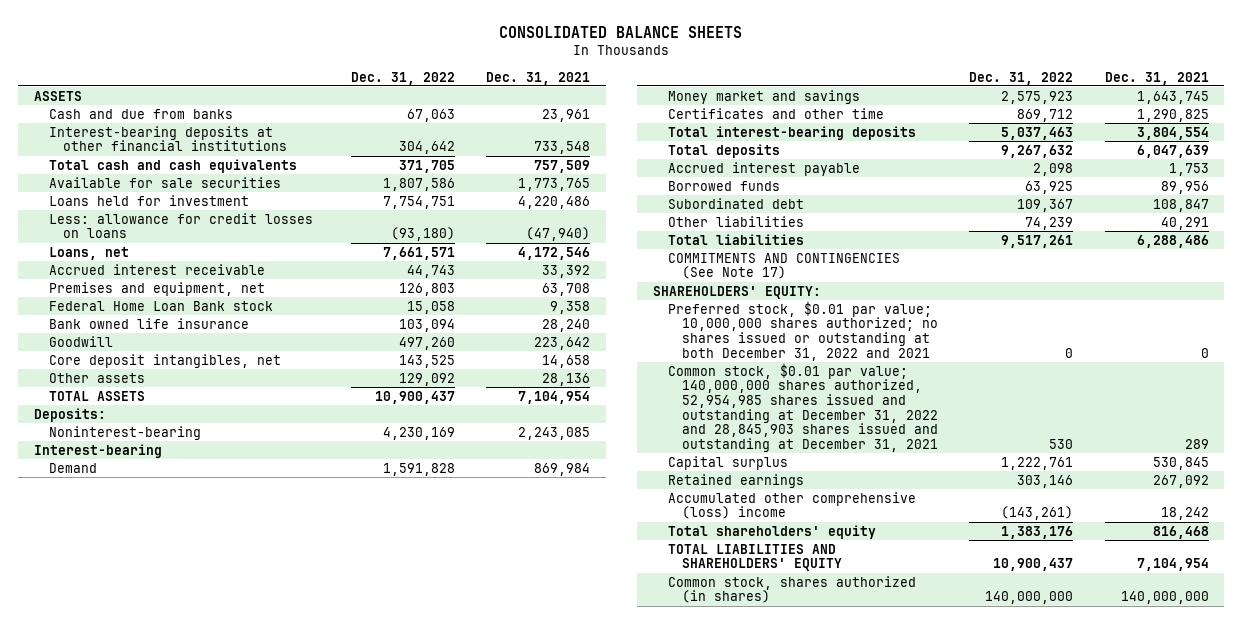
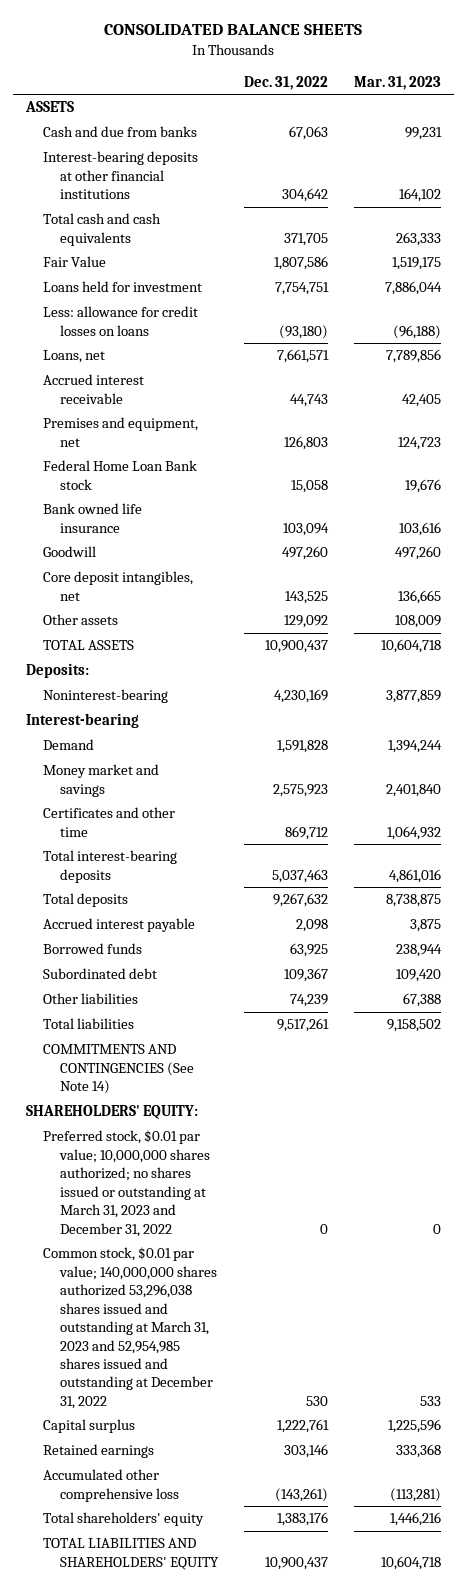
[485,71,590,85] Dec. 31, 2021 -> none
none -> [353,75,441,90] Mar. 31, 2023
[48,176,281,188] Available for sale securities -> [42,256,106,268] Fair Value
[667,252,900,280] COMMITMENTS AND CONTINGENCIES (See Note 17) -> [42,1044,194,1095] COMMITMENTS AND CONTINGENCIES (See Note 14)
[667,300,938,361] Preferred stock, $0.01 par value; 10,000,000 shares authorized; no shares issued or outstanding at both December 31, 2022 and 2021 -> [42,1130,210,1237] Preferred stock, $0.01 par value; 10,000,000 shares authorized; no shares issued or outstanding at March 31, 2023 and December 31, 2022
[667,362,938,452] Common stock, $0.01 par value; 140,000,000 shares authorized, 52,954,985 shares issued and outstanding at December 31, 2022 and 28,845,903 shares issued and outstanding at December 31, 2021 -> [42,1247,217,1409] Common stock, $0.01 par value; 140,000,000 shares authorized 53,296,038 shares issued and outstanding at March 31, 2023 and 52,954,985 shares issued and outstanding at December 31, 2022
[667,491,916,520] Accumulated other comprehensive (loss) income -> [42,1469,179,1502] Accumulated other comprehensive loss
[667,575,916,604] Common stock, shares authorized (in shares) -> none

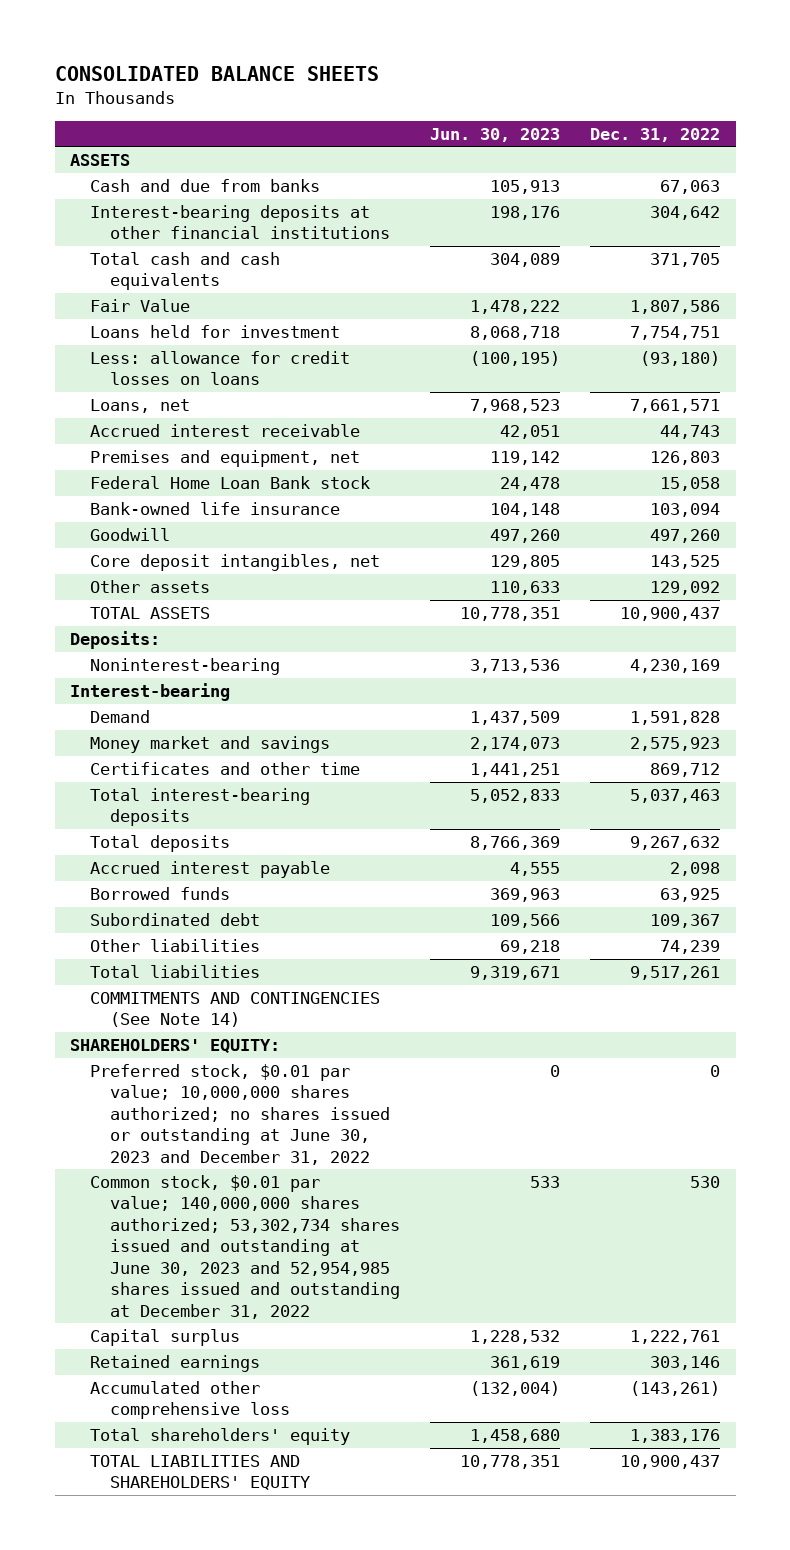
[353,75,441,90] Mar. 31, 2023 -> none
none -> [430,127,561,142] Jun. 30, 2023
[42,503,142,533] Bank owned life insurance -> [90,501,341,515] Bank-owned life insurance
[42,1130,210,1237] Preferred stock, $0.01 par value; 10,000,000 shares authorized; no shares issued or outstanding at March 31, 2023 and December 31, 2022 -> [90,1063,391,1165] Preferred stock, $0.01 par value; 10,000,000 shares authorized; no shares issued or outstanding at June 30, 2023 and December 31, 2022
[42,1247,217,1409] Common stock, $0.01 par value; 140,000,000 shares authorized 53,296,038 shares issued and outstanding at March 31, 2023 and 52,954,985 shares issued and outstanding at December 31, 2022 -> [90,1174,401,1319] Common stock, $0.01 par value; 140,000,000 shares authorized; 53,302,734 shares issued and outstanding at June 30, 2023 and 52,954,985 shares issued and outstanding at December 31, 2022

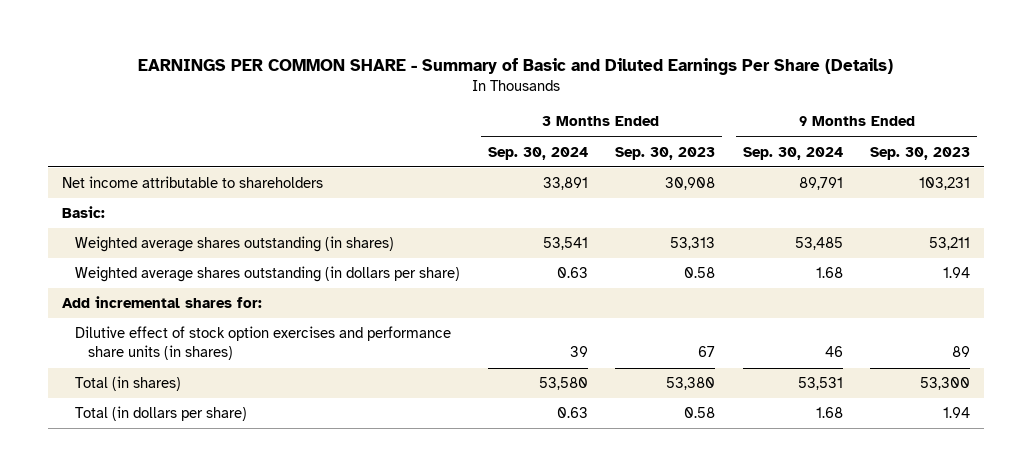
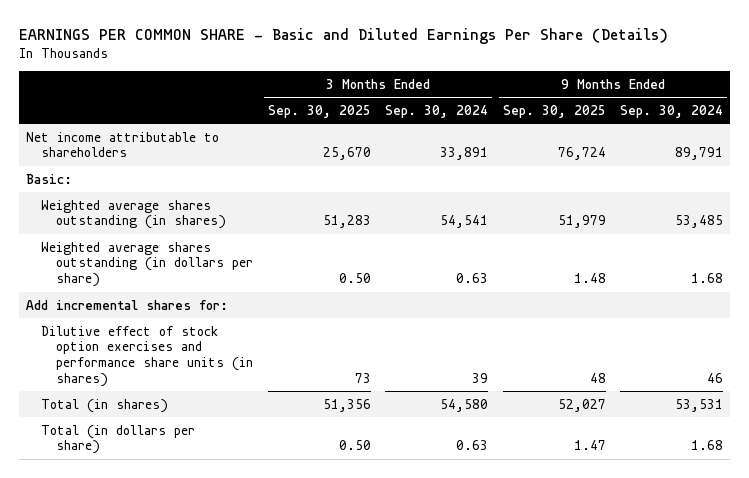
[138,58,894,76] EARNINGS PER COMMON SHARE - Summary of Basic and Diluted Earnings Per Share (Details) -> [18,27,668,44] EARNINGS PER COMMON SHARE - Basic and Diluted Earnings Per Share (Details)
[615,146,716,160] Sep. 30, 2023 -> none
[870,146,971,160] Sep. 30, 2023 -> none
none -> [267,105,371,119] Sep. 30, 2025
none -> [502,105,606,119] Sep. 30, 2025
[542,237,588,251] 53,541 -> [440,215,489,229] 54,541
[538,377,588,391] 53,580 -> [440,398,489,412] 54,580

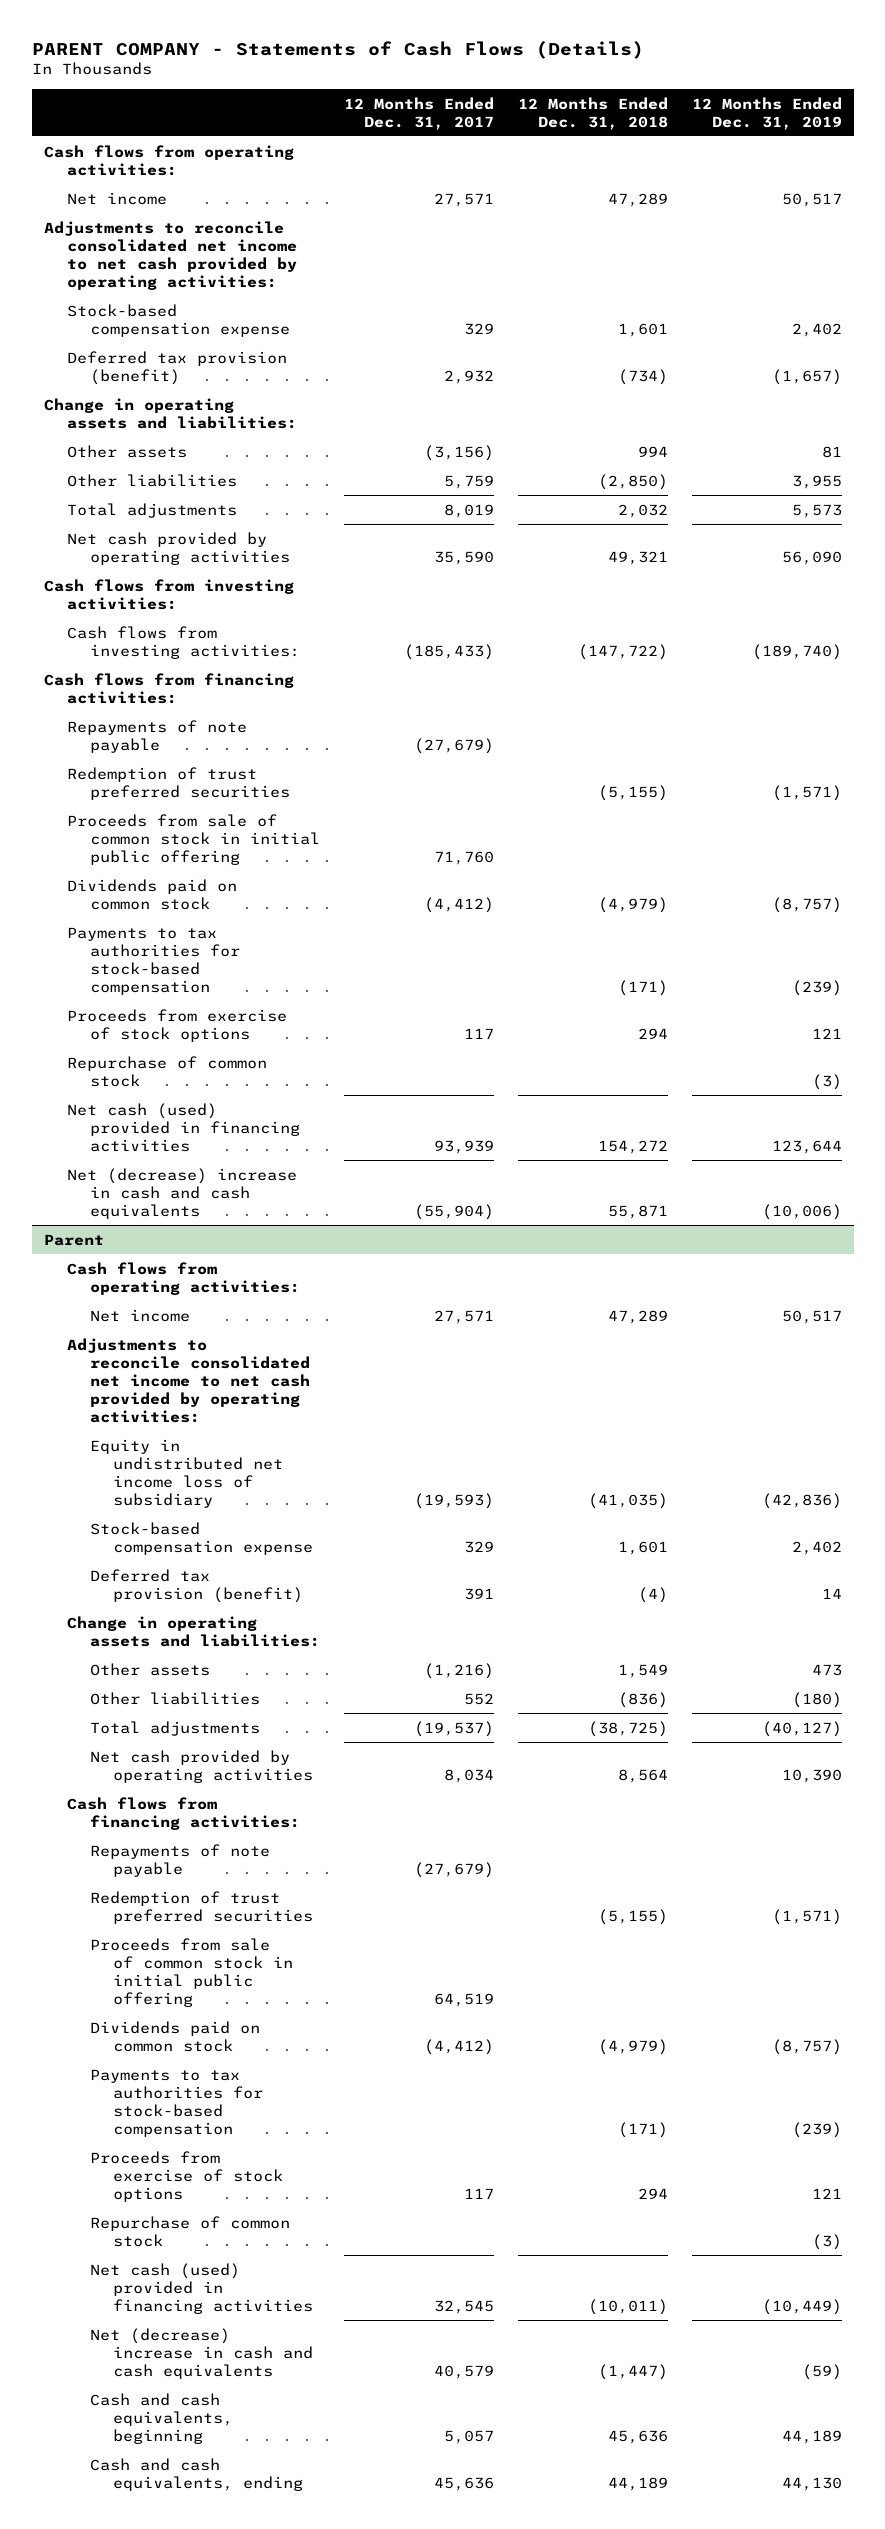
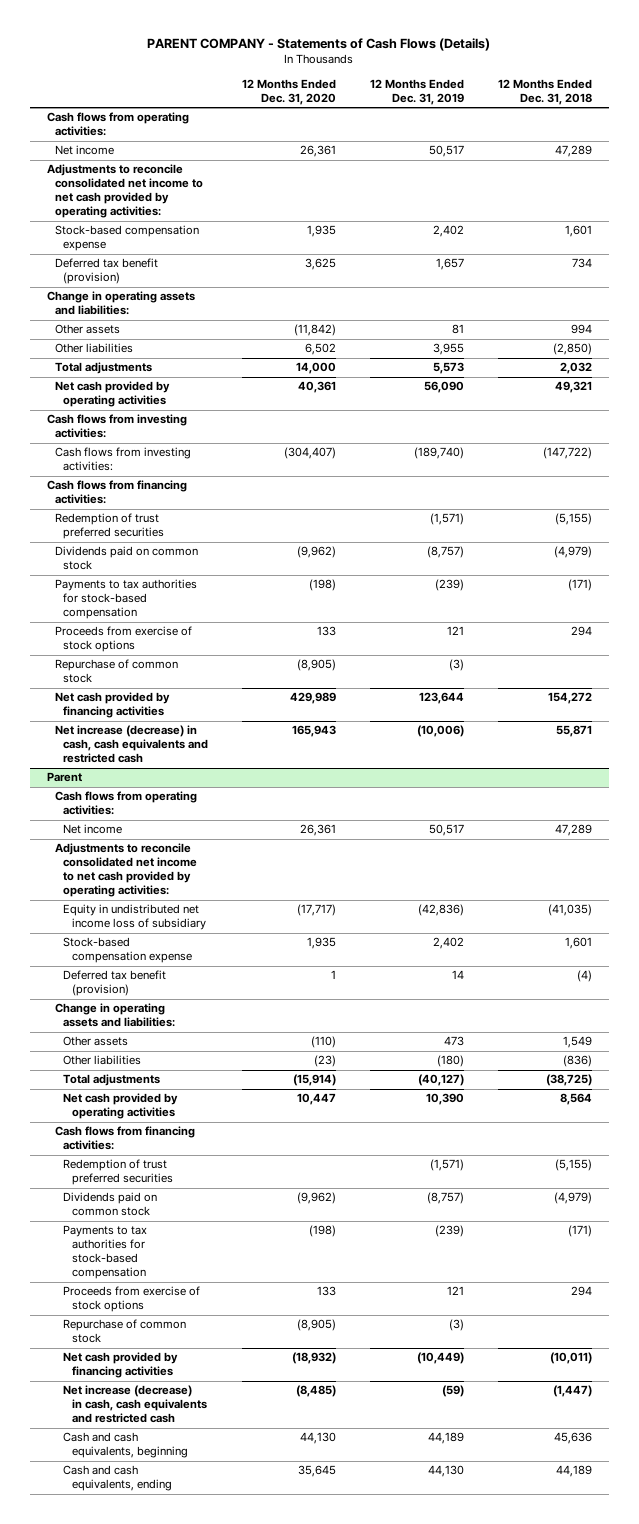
[344,96,495,130] 12 Months Ended Dec. 31, 2017 -> none
none -> [242,78,337,105] 12 Months Ended Dec. 31, 2020
[66,350,287,385] Deferred tax provision (benefit) -> [55,258,159,285] Deferred tax benefit (provision)
[617,368,668,385] (734) -> [571,258,592,269] 734
[771,368,842,385] (1,657) -> [436,258,465,271] 1,657
[66,719,247,753] Repayments of note payable -> none
[66,813,321,865] Proceeds from sale of common stock in initial public offering -> none
[66,1102,301,1152] Net cash (used) provided in financing activities -> [55,692,171,719] Net cash provided by financing activities
[66,1167,297,1219] Net (decrease) increase in cash and cash equivalents -> [55,725,209,764] Net increase (decrease) in cash, cash equivalents and restricted cash
[90,1568,304,1603] Deferred tax provision (benefit) -> [63,970,167,997] Deferred tax benefit (provision)
[90,1843,271,1877] Repayments of note payable -> none
[90,1937,294,2007] Proceeds from sale of common stock in initial public offering -> none
[90,2262,314,2314] Net cash (used) provided in financing activities -> [63,1352,179,1379] Net cash provided by financing activities
[90,2327,314,2379] Net (decrease) increase in cash and cash equivalents -> [63,1385,207,1424] Net increase (decrease) in cash, cash equivalents and restricted cash

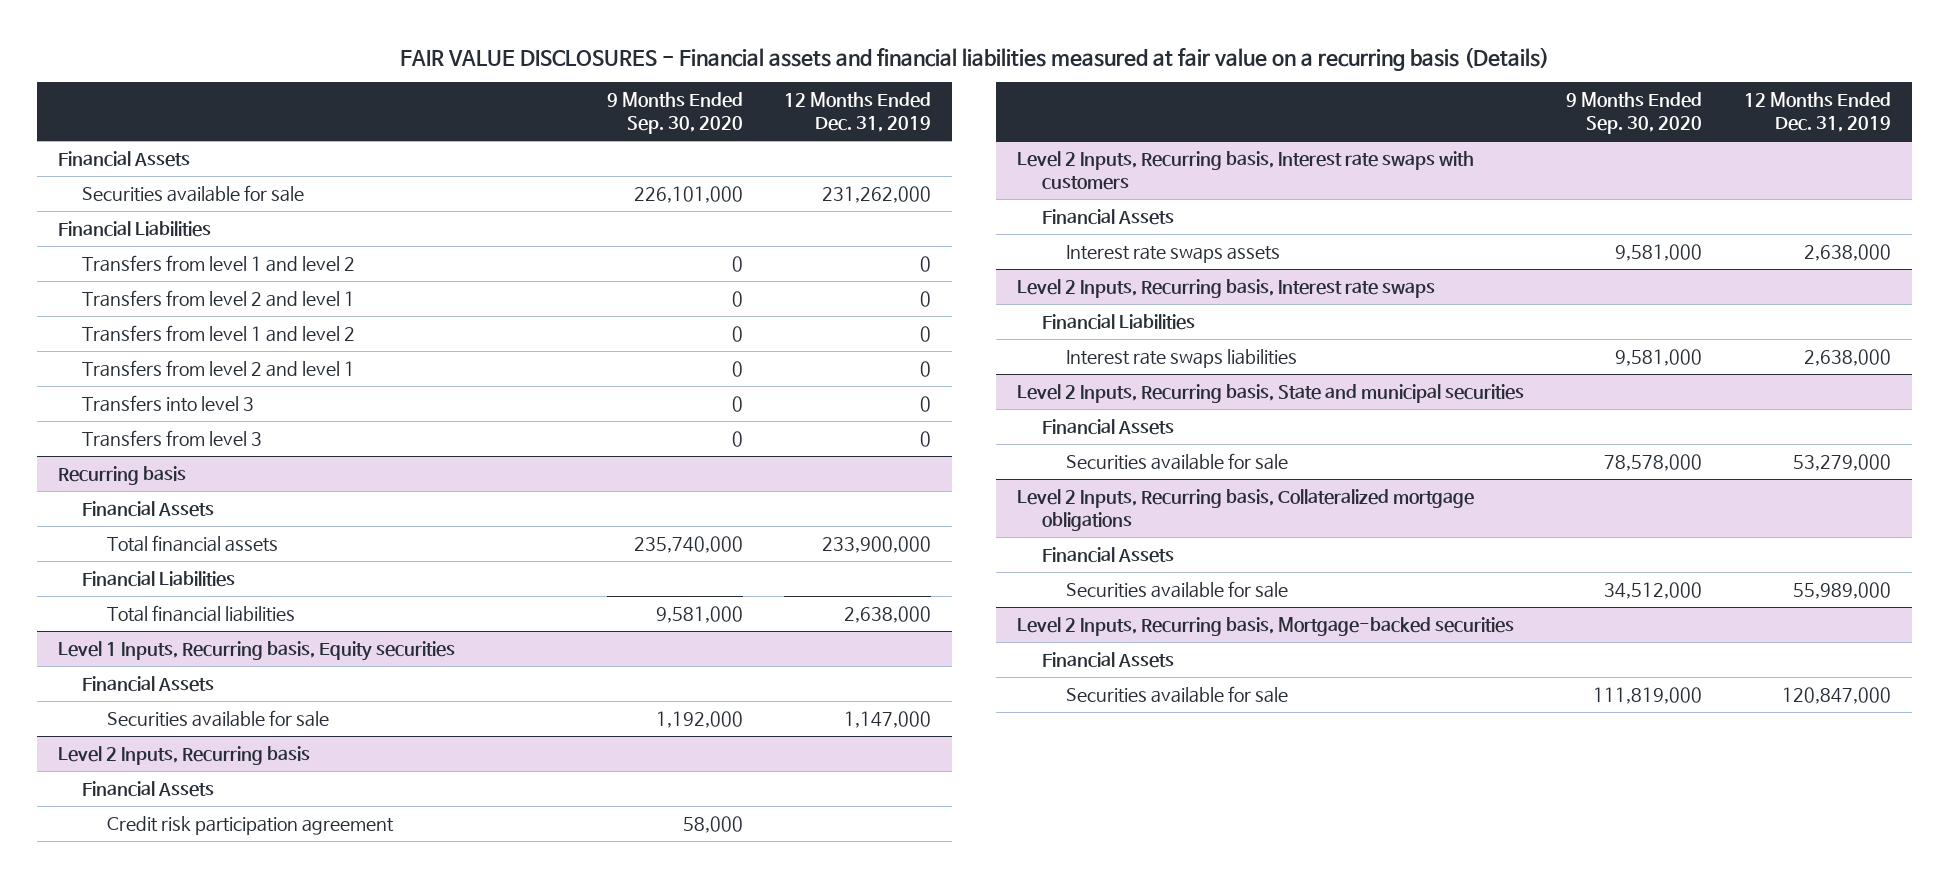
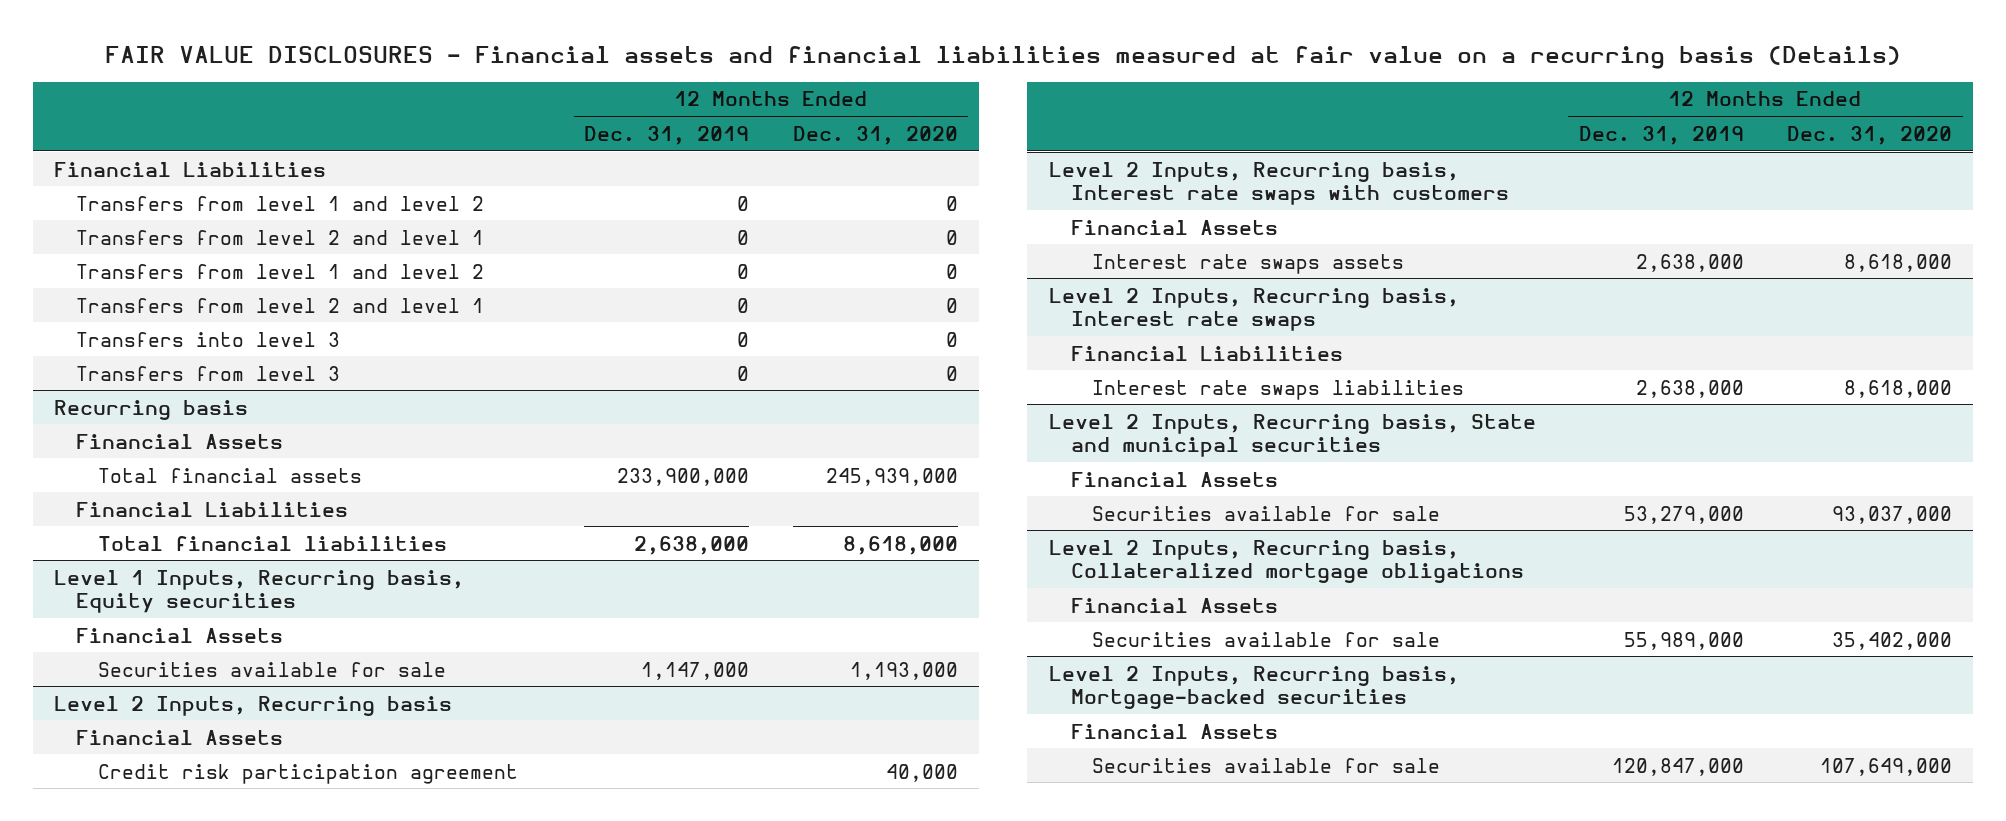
[606,92,743,135] 9 Months Ended Sep. 30, 2020 -> none
none -> [792,125,958,145] Dec. 31, 2020
[57,150,190,167] Financial Assets -> none
[82,184,305,202] Securities available for sale -> none

